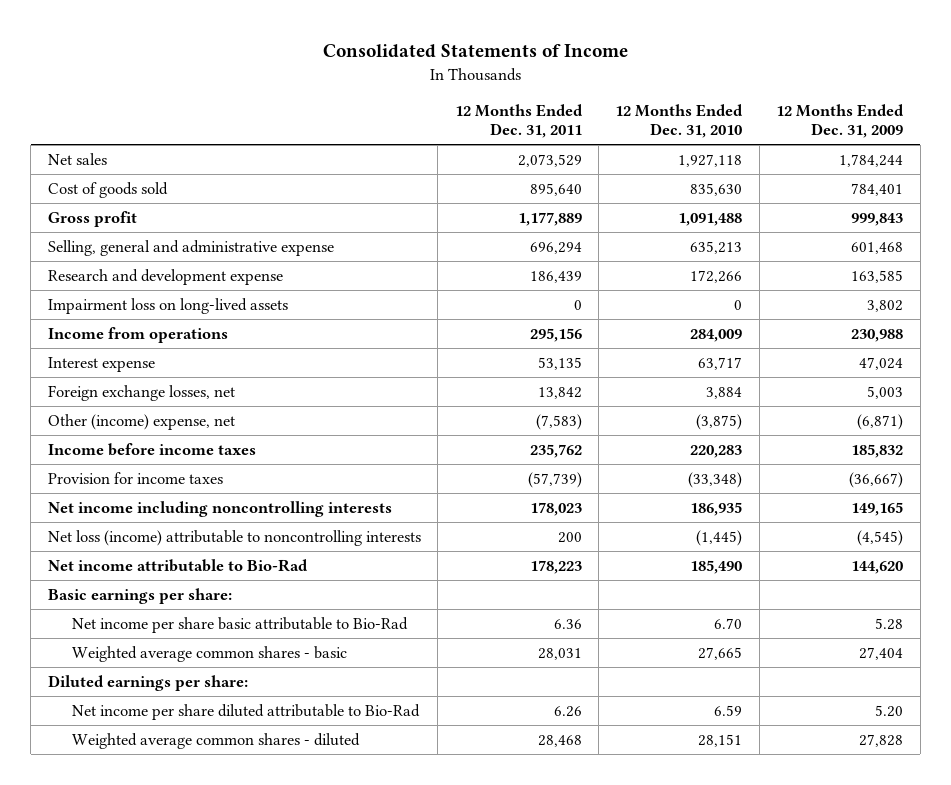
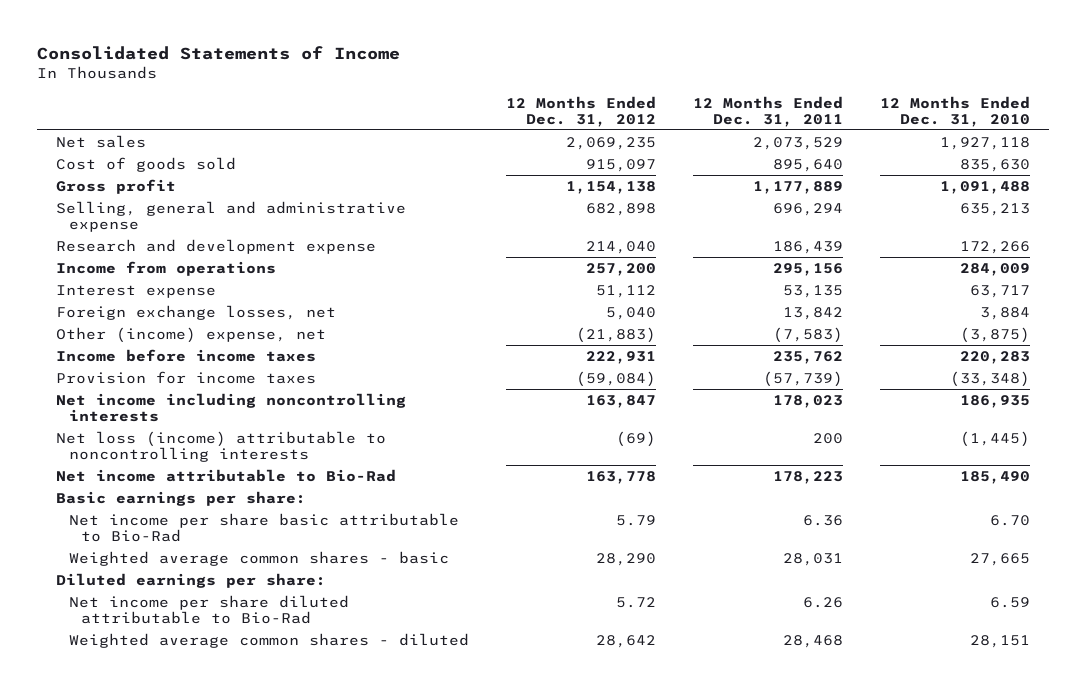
[776,104,905,139] 12 Months Ended Dec. 31, 2009 -> none
none -> [505,95,656,127] 12 Months Ended Dec. 31, 2012
[47,297,288,314] Impairment loss on long-lived assets -> none

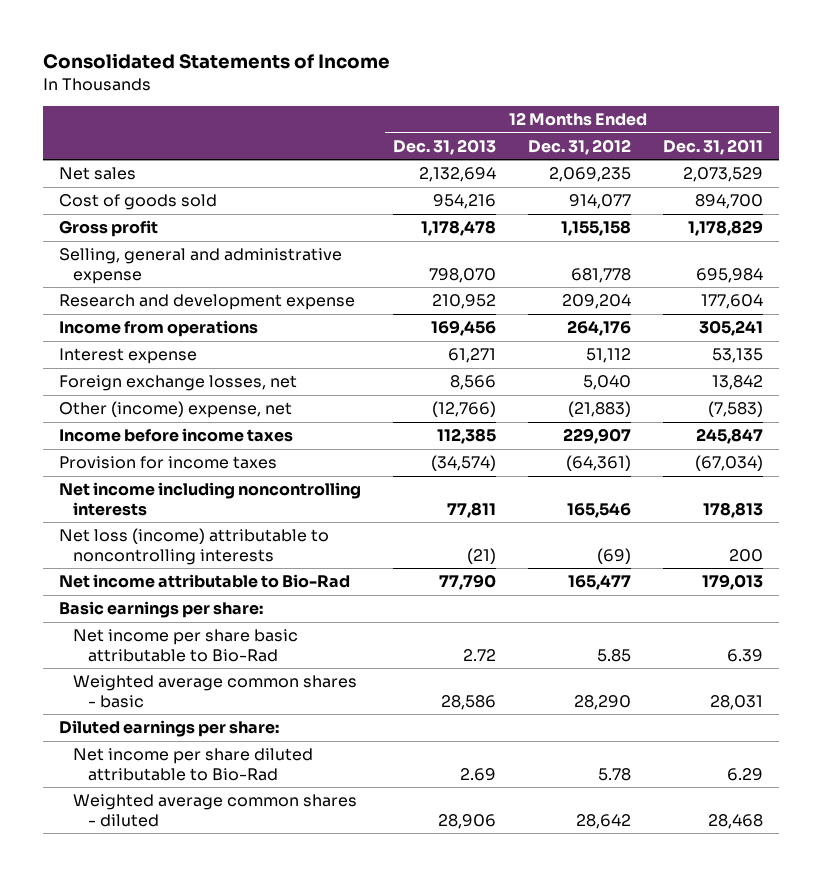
[880,95,1031,127] 12 Months Ended Dec. 31, 2010 -> none
none -> [392,138,496,155] Dec. 31, 2013
[585,158,656,172] 915,097 -> [568,194,631,210] 914,077
[772,158,843,172] 895,640 -> [695,194,764,210] 894,700
[565,180,656,194] 1,154,138 -> [560,220,631,237] 1,155,158
[752,180,843,194] 1,177,889 -> [688,220,764,237] 1,178,829
[585,202,656,216] 682,898 -> [570,267,631,283] 681,778
[772,202,843,216] 696,294 -> [696,267,764,283] 695,984
[585,240,656,254] 214,040 -> [561,294,631,310] 209,204
[772,240,843,254] 186,439 -> [701,294,764,310] 177,604
[585,262,656,276] 257,200 -> [566,320,631,337] 264,176
[772,262,843,276] 295,156 -> [699,320,764,337] 305,241
[585,350,656,364] 222,931 -> [562,428,631,445] 229,907
[772,350,843,364] 235,762 -> [696,428,764,445] 245,847
[575,370,656,387] (59,084) -> [565,455,631,472] (64,361)
[762,370,843,387] (57,739) -> [695,455,764,472] (67,034)
[585,394,656,408] 163,847 -> [566,501,631,518] 165,546
[772,394,843,408] 178,023 -> [703,501,764,518] 178,813
[585,470,656,484] 163,778 -> [567,574,631,591] 165,477
[772,470,843,484] 178,223 -> [702,574,764,591] 179,013
[615,514,656,526] 5.79 -> [596,648,631,662] 5.85
[802,514,843,526] 6.36 -> [727,648,764,662] 6.39
[615,596,656,608] 5.72 -> [597,767,631,781] 5.78
[802,596,843,608] 6.26 -> [727,767,764,781] 6.29

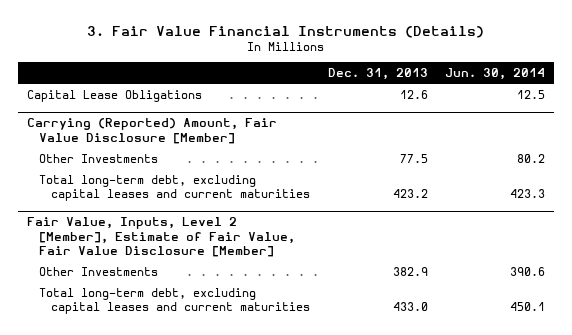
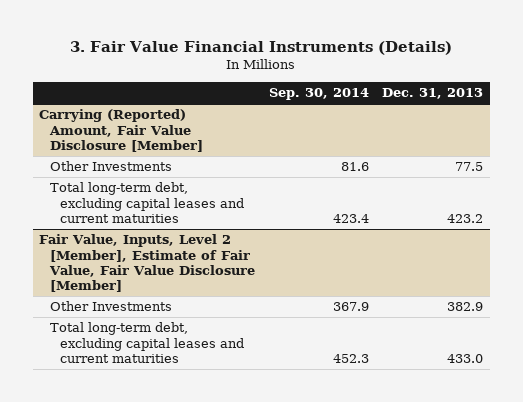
[445,68,546,81] Jun. 30, 2014 -> none
none -> [268,88,369,101] Sep. 30, 2014
[27,89,203,102] Capital Lease Obligations -> none

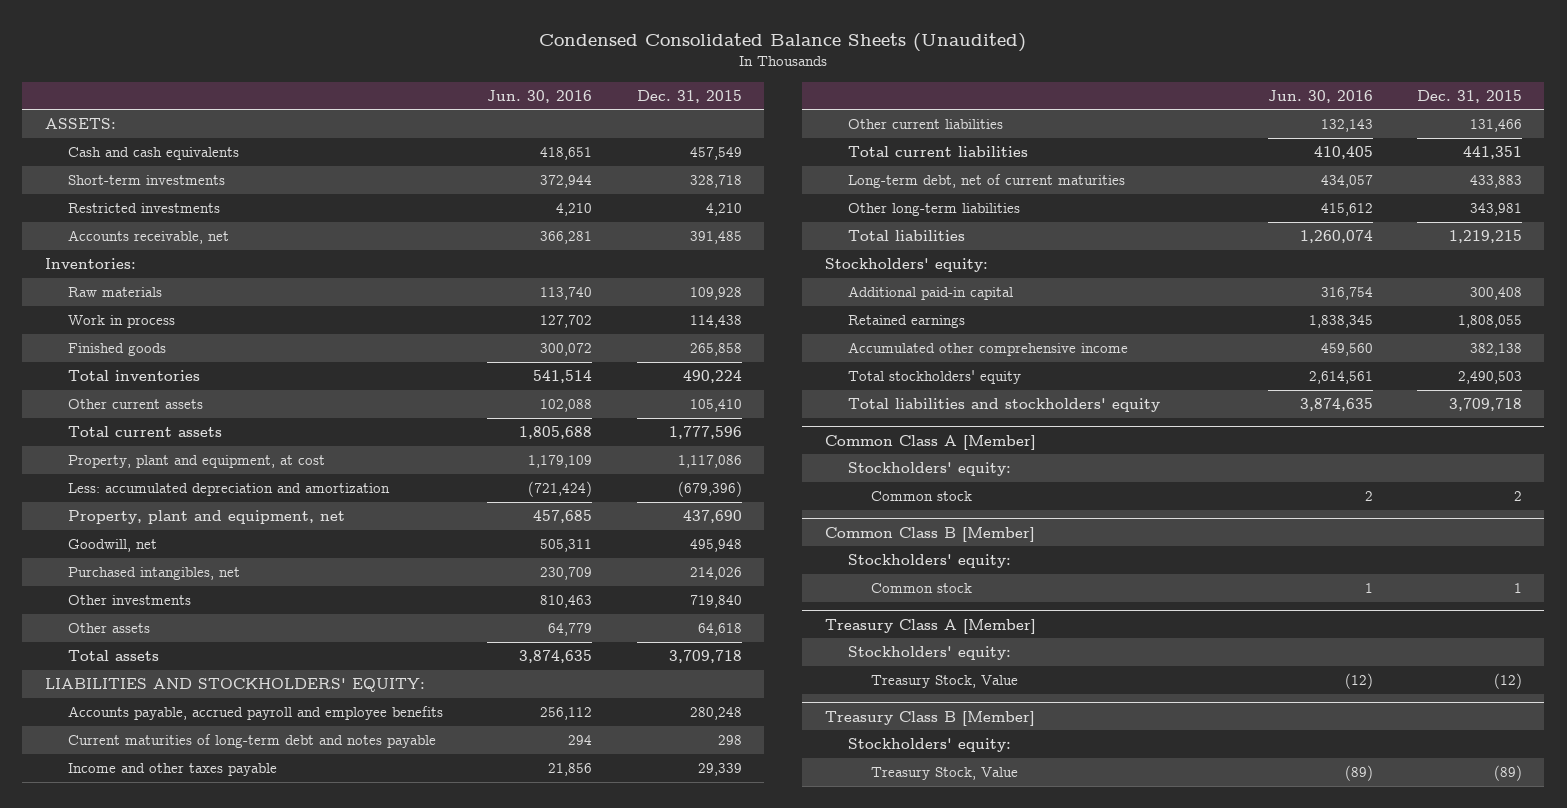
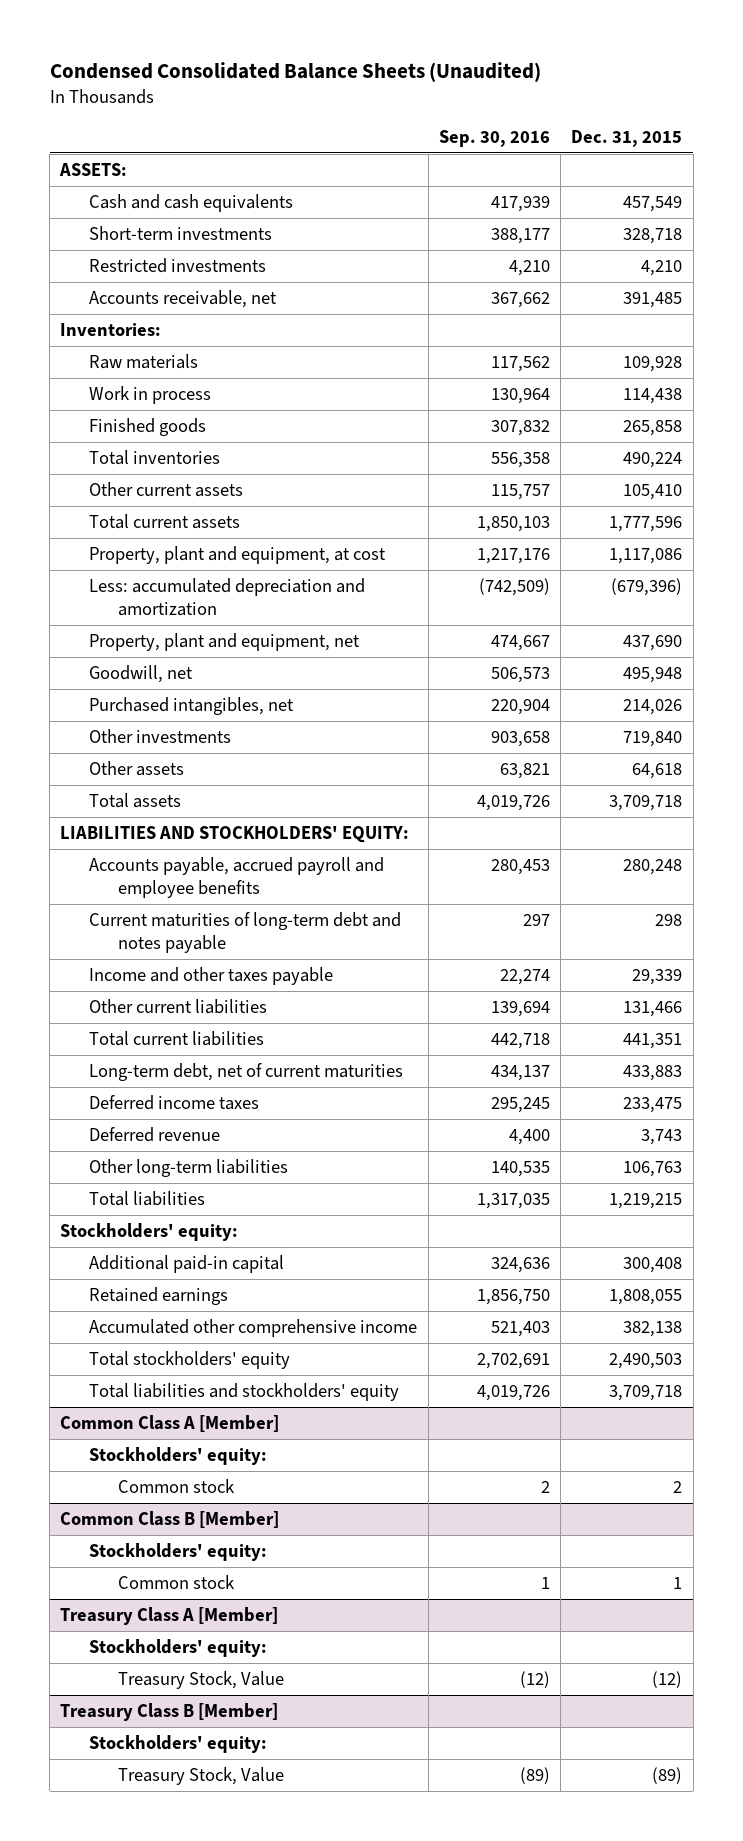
[487,89,593,103] Jun. 30, 2016 -> none
none -> [438,129,550,147] Sep. 30, 2016
none -> [89,1095,260,1111] Deferred income taxes
none -> [89,1127,221,1143] Deferred revenue
[1470,203,1523,217] 343,981 -> [623,1161,683,1178] 106,763

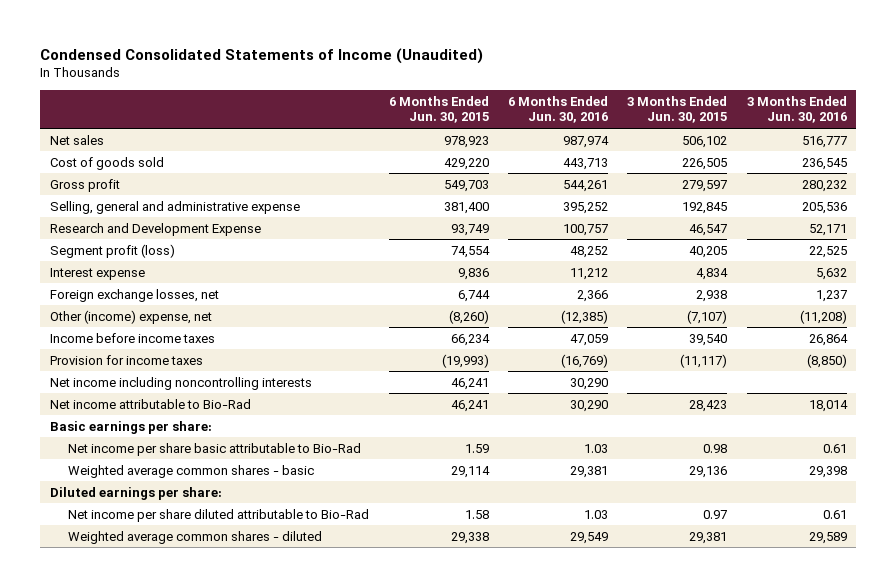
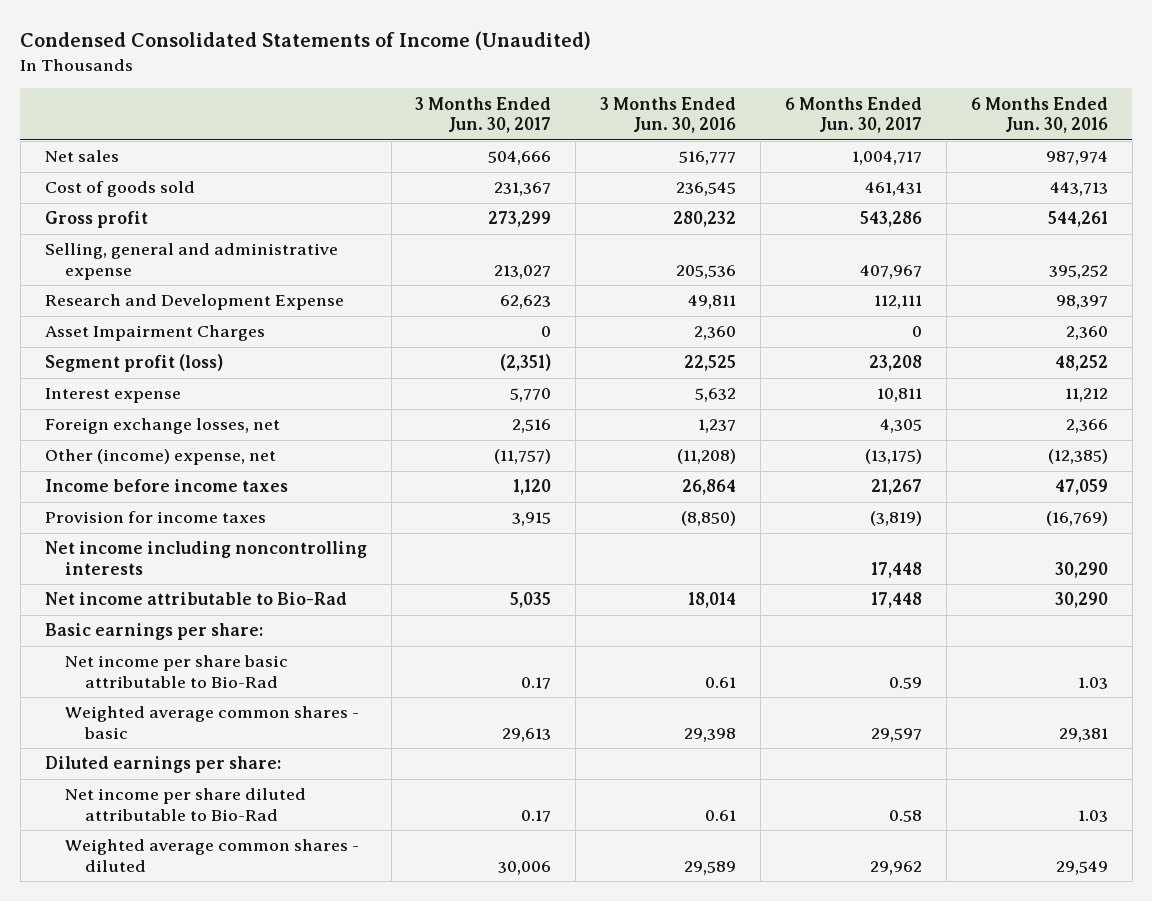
[388,95,489,124] 6 Months Ended Jun. 30, 2015 -> none
[627,95,728,124] 3 Months Ended Jun. 30, 2015 -> none
none -> [415,96,552,134] 3 Months Ended Jun. 30, 2017
none -> [785,96,923,134] 6 Months Ended Jun. 30, 2017
[562,223,608,236] 100,757 -> [1055,295,1108,310] 98,397
[808,223,847,236] 52,171 -> [688,295,737,310] 49,811
none -> [44,325,265,342] Asset Impairment Charges

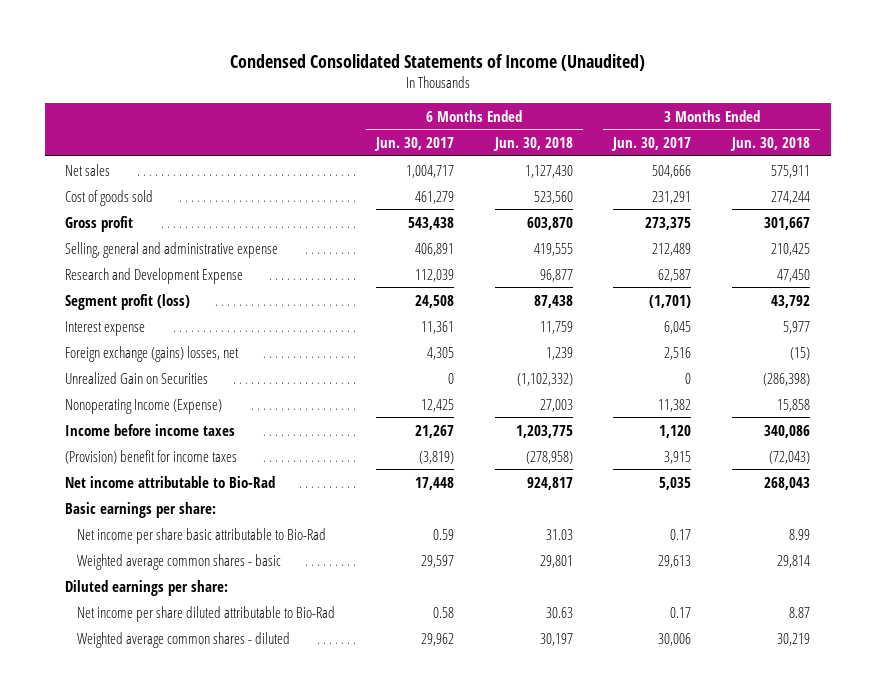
[600,96,737,134] 3 Months Ended Jun. 30, 2016 -> none
[970,96,1108,134] 6 Months Ended Jun. 30, 2016 -> none
none -> [492,137,573,152] Jun. 30, 2018
none -> [730,137,811,152] Jun. 30, 2018
[44,325,265,342] Asset Impairment Charges -> none
[44,449,276,466] Other (income) expense, net -> none
[494,182,552,197] 231,367 -> [652,190,692,204] 231,291
[865,182,923,197] 461,431 -> [414,190,454,204] 461,279
[488,211,552,228] 273,299 -> [645,216,692,230] 273,375
[860,211,923,228] 543,286 -> [407,216,454,230] 543,438
[494,264,552,279] 213,027 -> [652,242,692,256] 212,489
[860,264,923,279] 407,967 -> [414,242,454,256] 406,891
[500,295,552,310] 62,623 -> [658,268,692,282] 62,587
[874,295,923,310] 112,111 -> [414,268,454,282] 112,039
[500,354,552,372] (2,351) -> [649,294,692,308] (1,701)
[869,355,923,372] 23,208 -> [414,294,454,308] 24,508
[510,388,552,403] 5,770 -> [664,320,692,334] 6,045
[877,388,923,403] 10,811 -> [420,320,454,334] 11,361
[44,418,280,435] Foreign exchange losses, net -> [64,345,239,362] Foreign exchange (gains) losses, net
none -> [64,371,208,384] Unrealized Gain on Securities
none -> [64,398,222,414] Nonoperating Income (Expense)
[44,541,367,575] Net income including noncontrolling interests -> none
[44,511,266,524] Provision for income taxes -> [64,449,237,464] (Provision) benefit for income taxes

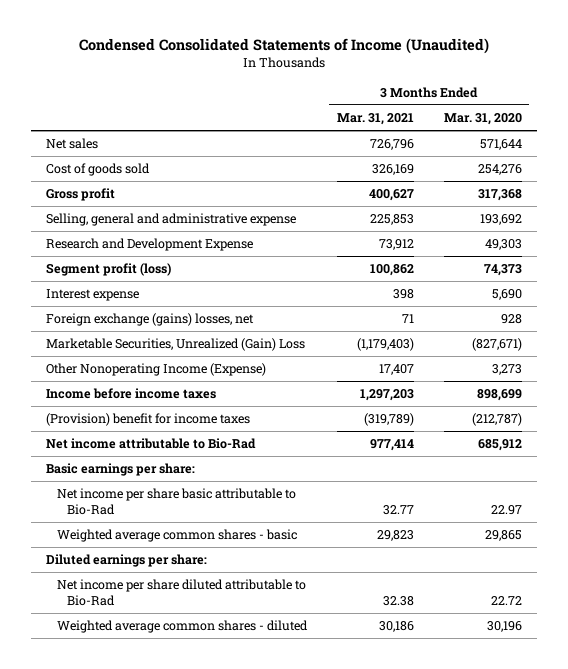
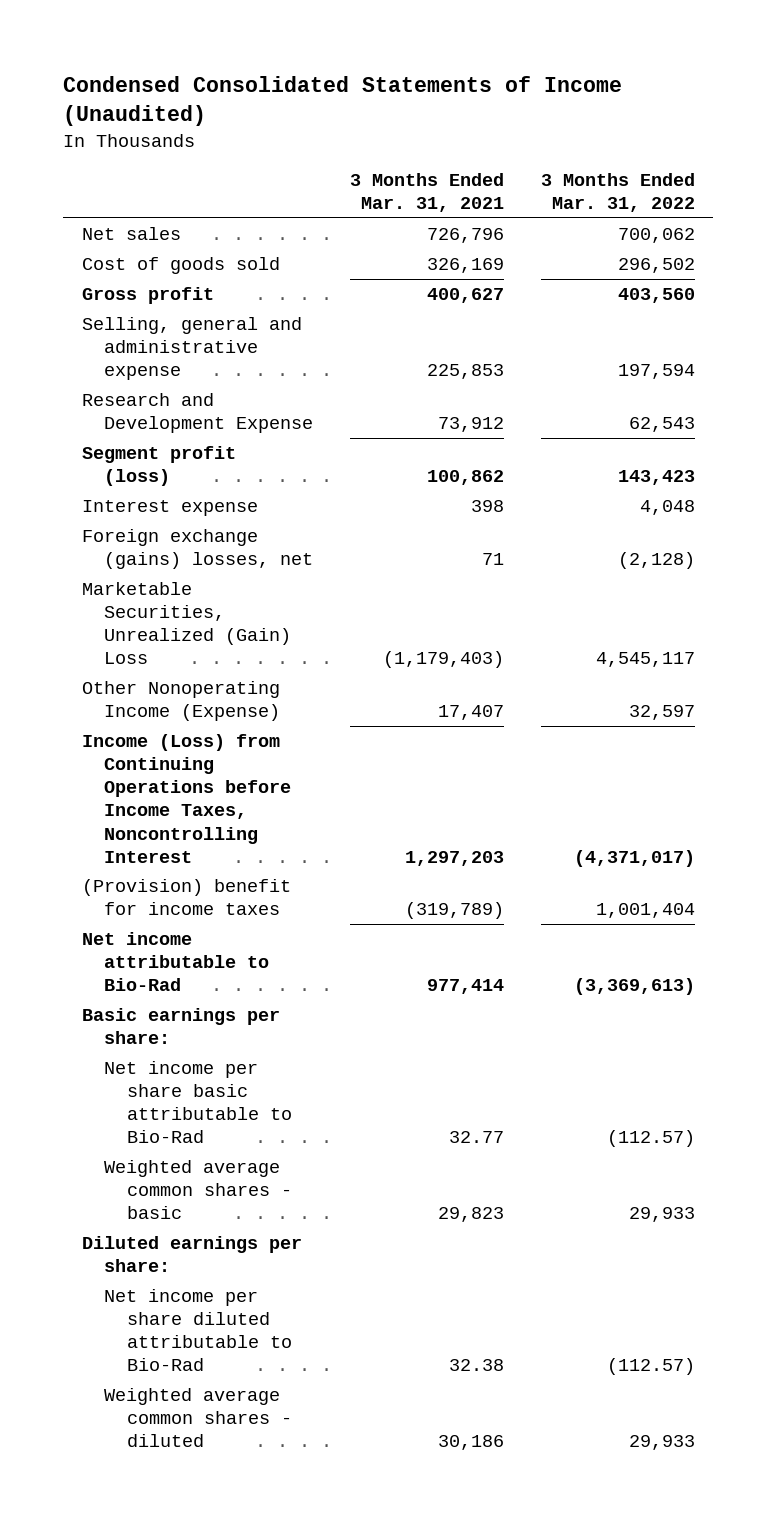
[443,113,522,126] Mar. 31, 2020 -> none
none -> [540,173,695,213] 3 Months Ended Mar. 31, 2022
[45,388,216,400] Income before income taxes -> [81,733,292,863] Income (Loss) from Continuing Operations before Income Taxes, Noncontrolling Interest

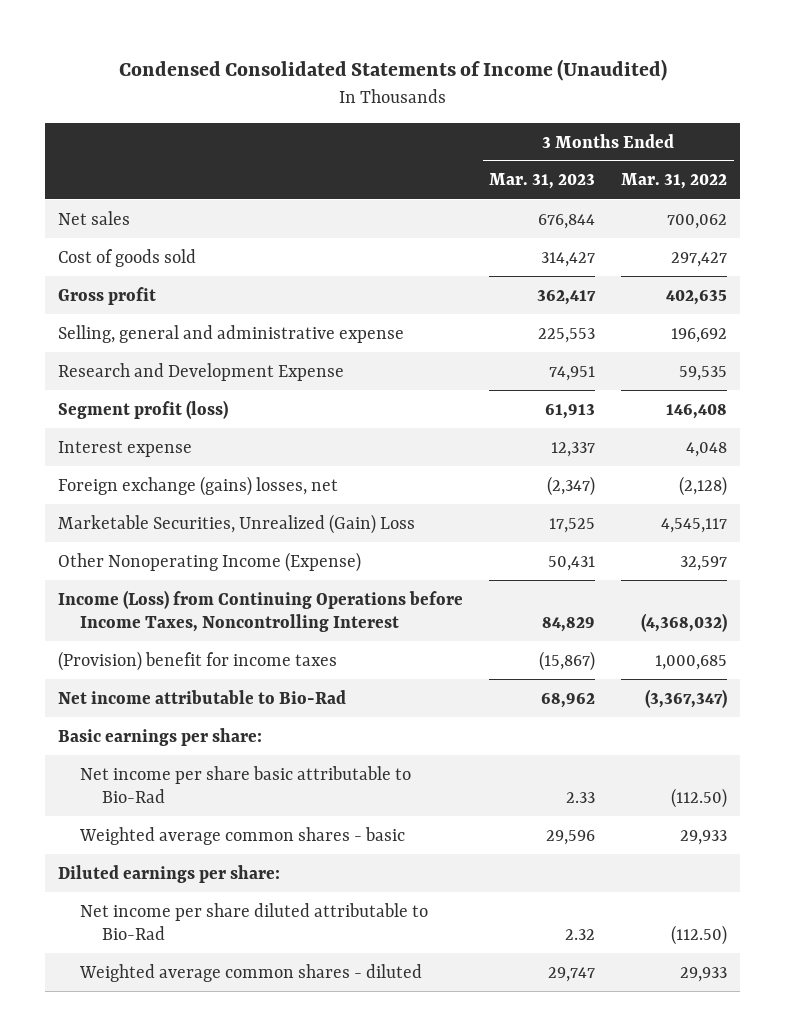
[349,173,504,213] 3 Months Ended Mar. 31, 2021 -> none
none -> [489,173,596,190] Mar. 31, 2023
[617,257,695,273] 296,502 -> [671,251,728,267] 297,427
[617,287,695,303] 403,560 -> [666,289,728,305] 402,635
[617,364,695,380] 197,594 -> [671,327,728,343] 196,692
[628,417,695,433] 62,543 -> [679,365,728,381] 59,535
[617,470,695,486] 143,423 -> [666,403,728,419] 146,408
[573,849,695,867] (4,371,017) -> [641,612,728,632] (4,368,032)
[595,903,695,919] 1,001,404 -> [655,654,728,670] 1,000,685
[573,978,695,996] (3,369,613) -> [645,688,728,708] (3,367,347)
[606,1130,695,1148] (112.57) -> [671,787,728,808] (112.50)
[606,1358,695,1376] (112.57) -> [671,924,728,945] (112.50)

